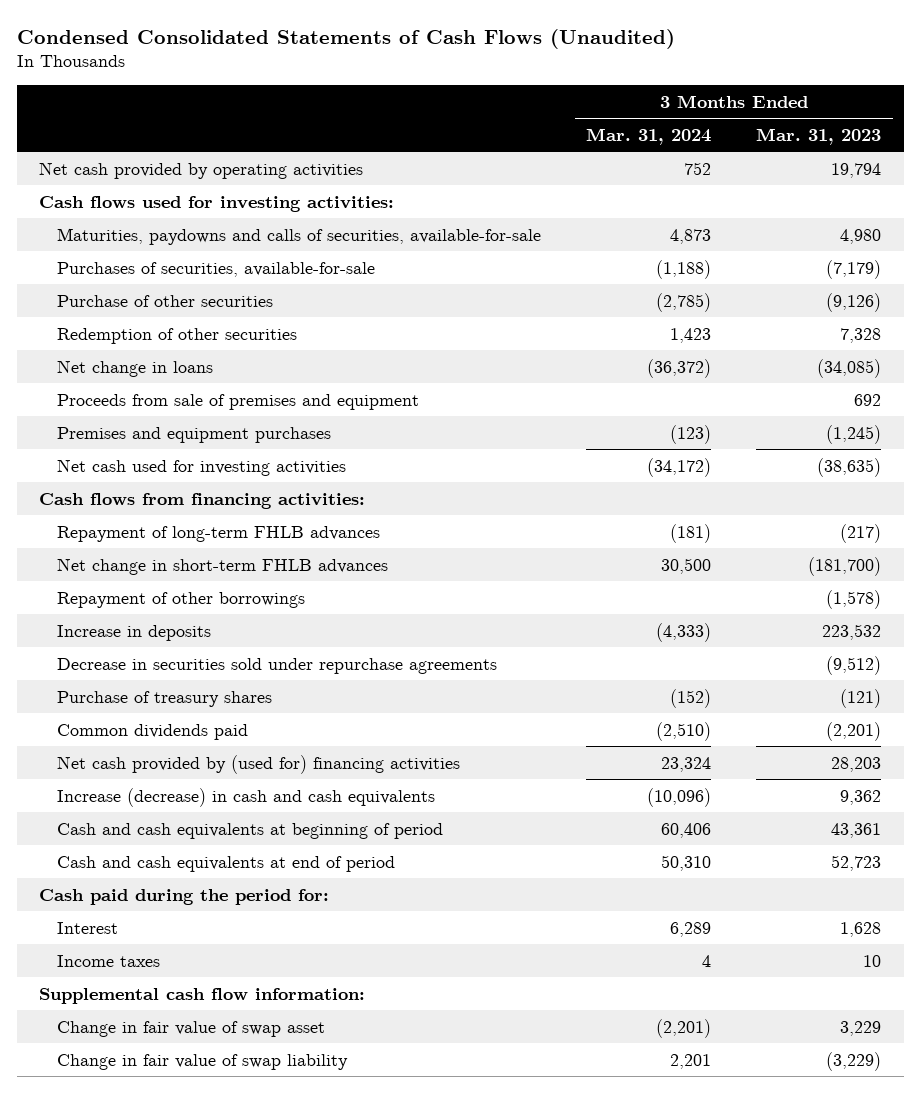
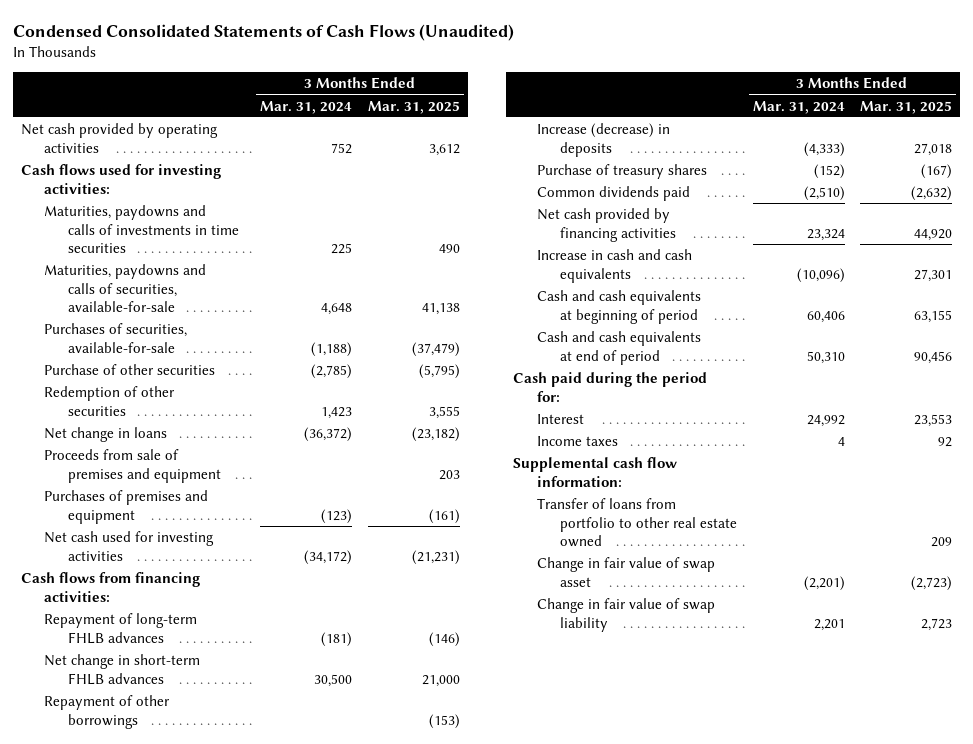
[756,127,882,145] Mar. 31, 2023 -> none
none -> [367,100,460,114] Mar. 31, 2025
none -> [44,205,239,254] Maturities, paydowns and calls of investments in time securities
[670,228,712,244] 4,873 -> [321,303,353,316] 4,648
[57,426,332,443] Premises and equipment purchases -> [44,490,209,524] Purchases of premises and equipment
[57,657,498,674] Decrease in securities sold under repurchase agreements -> none
[57,624,212,641] Increase in deposits -> [536,123,670,157] Increase (decrease) in deposits
[57,754,461,774] Net cash provided by (used for) financing activities -> [536,208,676,242] Net cash provided by financing activities
[57,787,436,807] Increase (decrease) in cash and cash equivalents -> [536,249,692,283] Increase in cash and cash equivalents
[670,921,712,937] 6,289 -> [806,415,845,428] 24,992
none -> [536,498,737,548] Transfer of loans from portfolio to other real estate owned

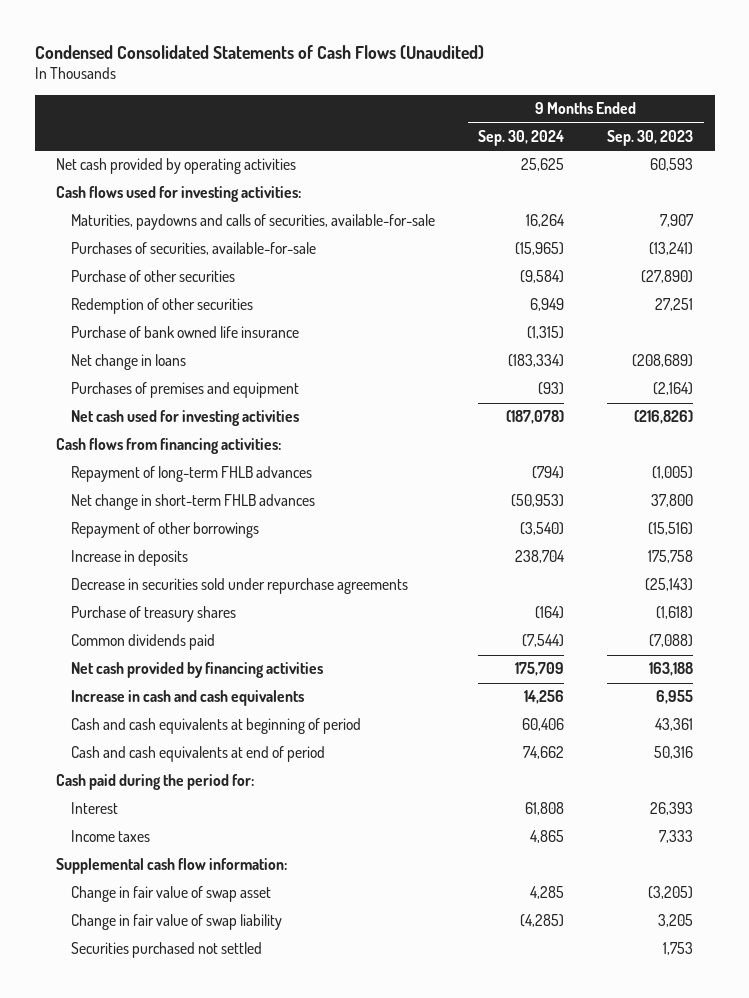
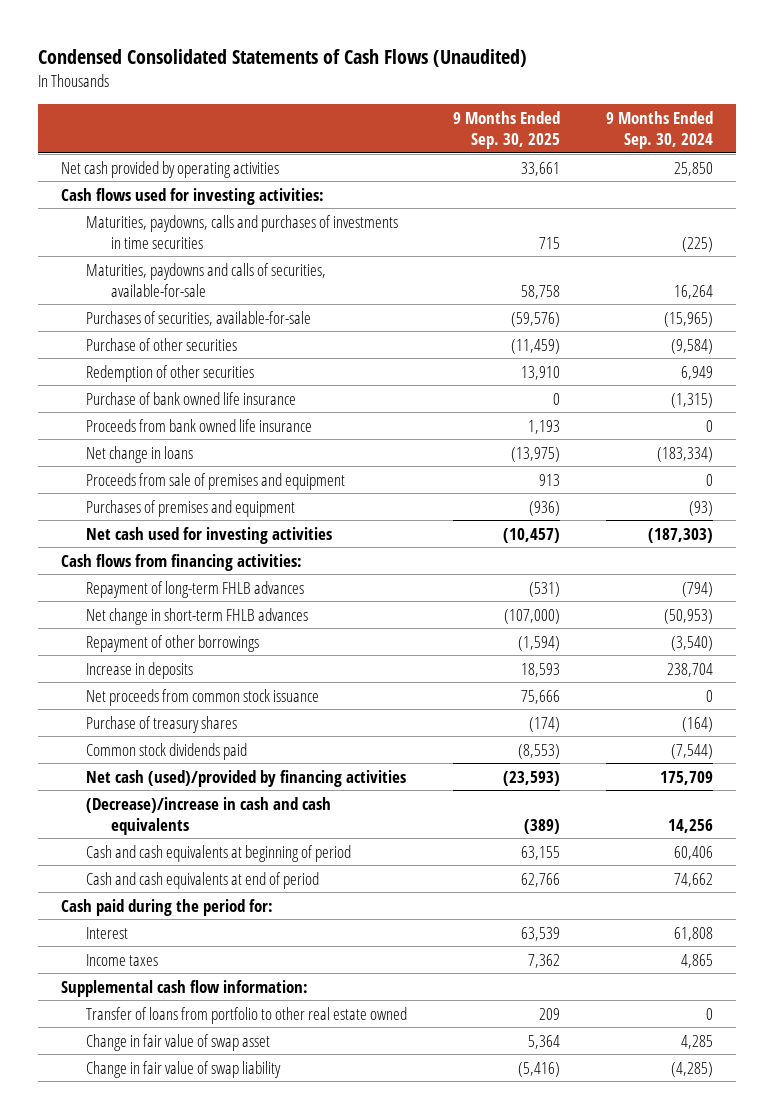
[607,129,694,146] Sep. 30, 2023 -> none
none -> [452,111,560,149] 9 Months Ended Sep. 30, 2025
[521,158,565,172] 25,625 -> [673,161,713,176] 25,850
none -> [86,214,399,249] Maturities, paydowns, calls and purchases of investments in time securities
none -> [86,418,313,432] Proceeds from bank owned life insurance
none -> [86,472,346,490] Proceeds from sale of premises and equipment
[506,410,565,425] (187,078) -> [647,527,713,543] (187,303)
[71,578,409,595] Decrease in securities sold under repurchase agreements -> none
none -> [86,688,320,706] Net proceeds from common stock issuance
[71,634,216,651] Common dividends paid -> [86,742,248,760] Common stock dividends paid
[71,662,324,679] Net cash provided by financing activities -> [86,769,407,787] Net cash (used)/provided by financing activities
[71,690,305,707] Increase in cash and cash equivalents -> [86,796,332,835] (Decrease)/increase in cash and cash equivalents
none -> [86,1006,408,1024] Transfer of loans from portfolio to other real estate owned
[71,942,263,959] Securities purchased not settled -> none

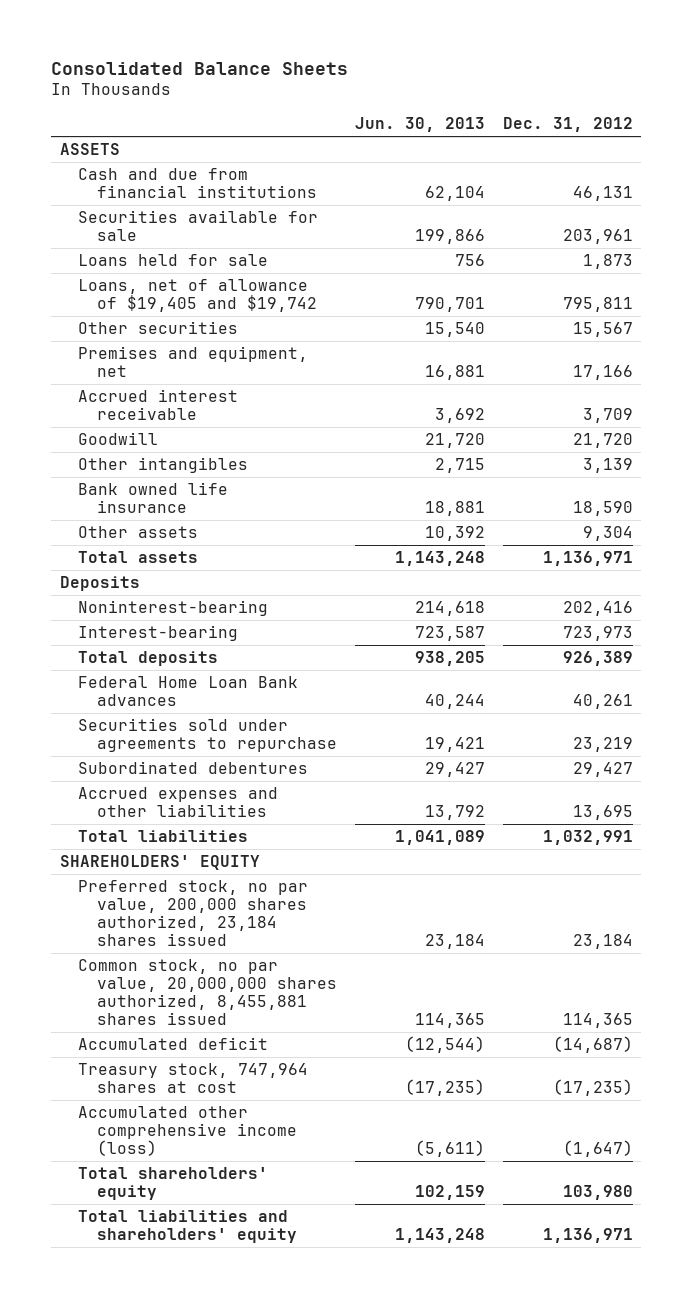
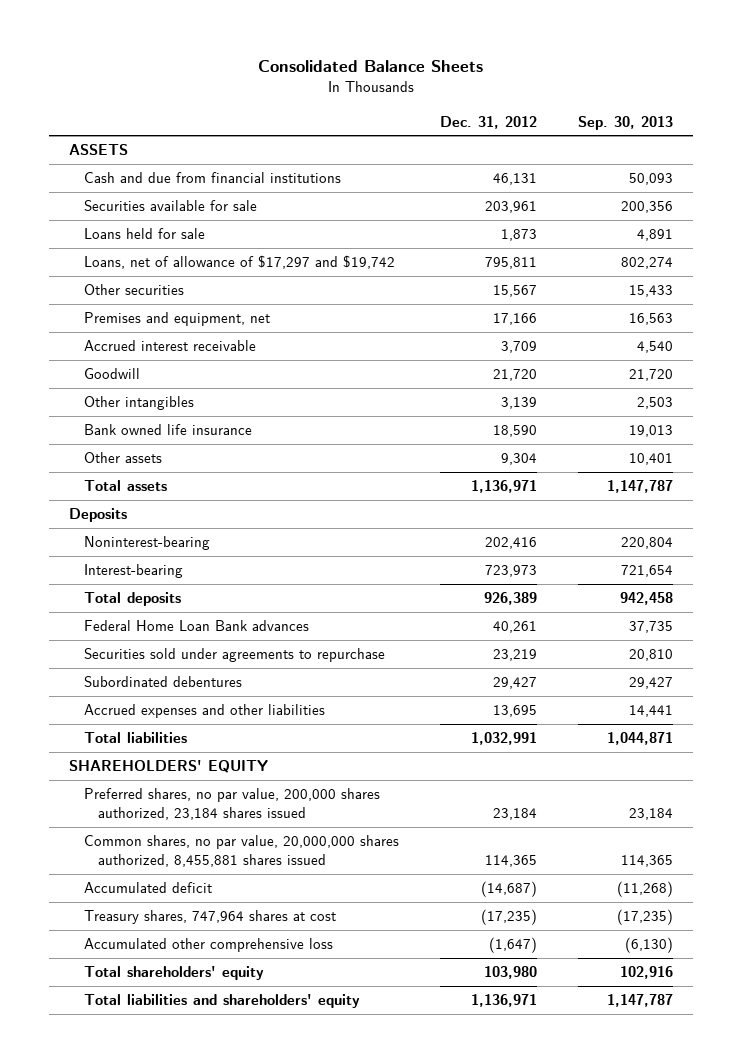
[354,117,485,133] Jun. 30, 2013 -> none
none -> [577,115,673,130] Sep. 30, 2013
[78,279,318,313] Loans, net of allowance of $19,405 and $19,742 -> [83,255,395,270] Loans, net of allowance of $17,297 and $19,742
[78,880,309,946] Preferred stock, no par value, 200,000 shares authorized, 23,184 shares issued -> [83,788,380,821] Preferred shares, no par value, 200,000 shares authorized, 23,184 shares issued
[78,959,338,1025] Common stock, no par value, 20,000,000 shares authorized, 8,455,881 shares issued -> [83,835,399,868] Common shares, no par value, 20,000,000 shares authorized, 8,455,881 shares issued
[78,1063,309,1094] Treasury stock, 747,964 shares at cost -> [83,910,336,925] Treasury shares, 747,964 shares at cost
[78,1106,298,1156] Accumulated other comprehensive income (loss) -> [83,938,333,953] Accumulated other comprehensive loss

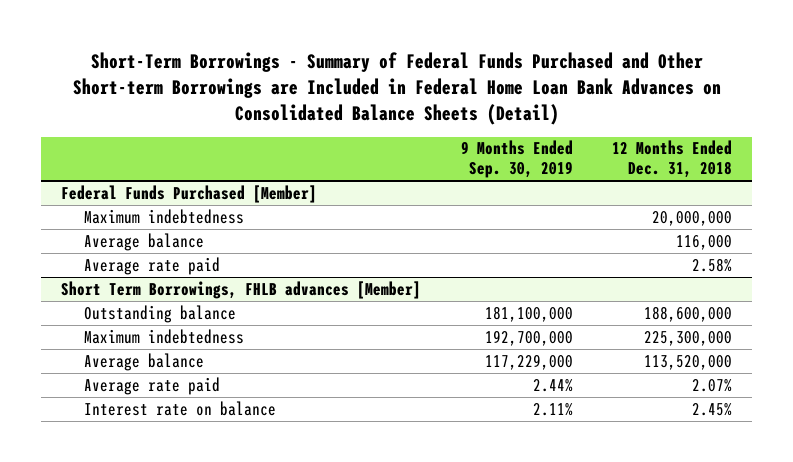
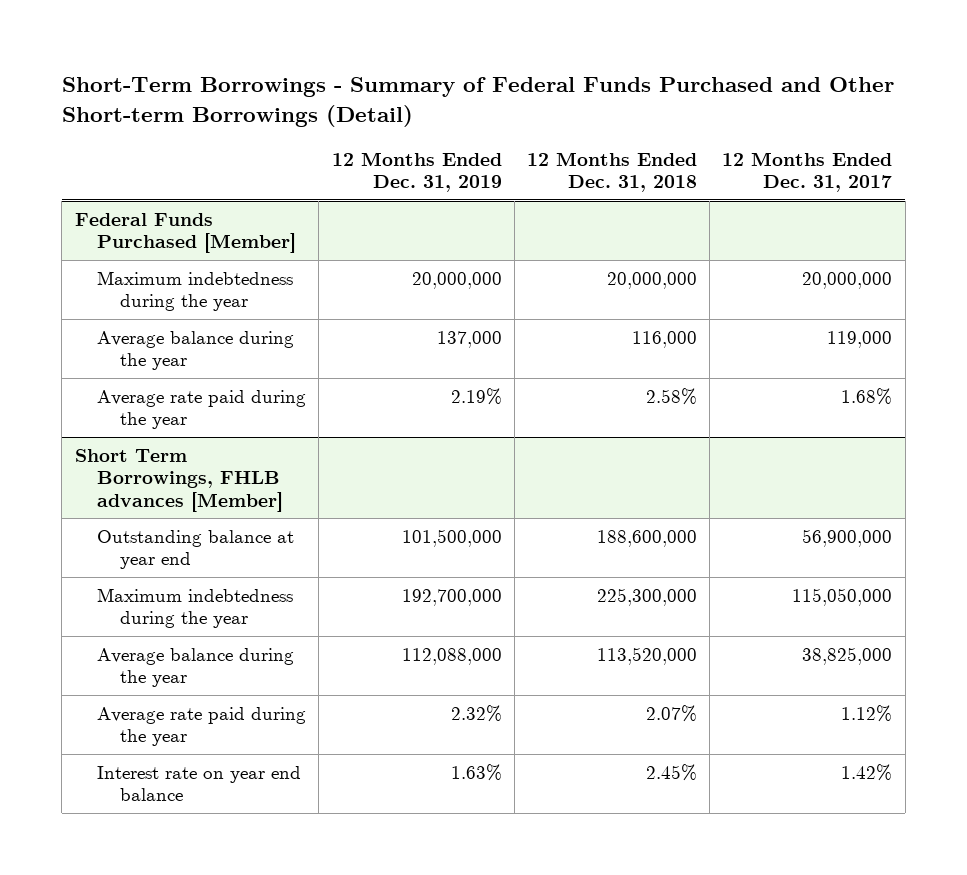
[72,51,721,125] Short-Term Borrowings - Summary of Federal Funds Purchased and Other Short-term Borrowings are Included in Federal Home Loan Bank Advances on Consolidated Balance Sheets (Detail) -> [61,76,894,127] Short-Term Borrowings - Summary of Federal Funds Purchased and Other Short-term Borrowings (Detail)
[460,140,573,179] 9 Months Ended Sep. 30, 2019 -> none
none -> [331,151,502,193] 12 Months Ended Dec. 31, 2019
none -> [722,151,893,193] 12 Months Ended Dec. 31, 2017
[83,208,244,224] Maximum indebtedness -> [97,270,294,312] Maximum indebtedness during the year
[83,232,204,251] Average balance -> [97,330,295,371] Average balance during the year
[83,256,220,275] Average rate paid -> [97,389,307,430] Average rate paid during the year
[83,304,236,323] Outstanding balance -> [97,529,295,570] Outstanding balance at year end
[83,328,244,344] Maximum indebtedness -> [97,587,294,629] Maximum indebtedness during the year
[83,352,204,371] Average balance -> [97,647,295,688] Average balance during the year
[83,376,220,395] Average rate paid -> [97,706,307,747] Average rate paid during the year
[83,400,276,416] Interest rate on balance -> [97,765,302,802] Interest rate on year end balance

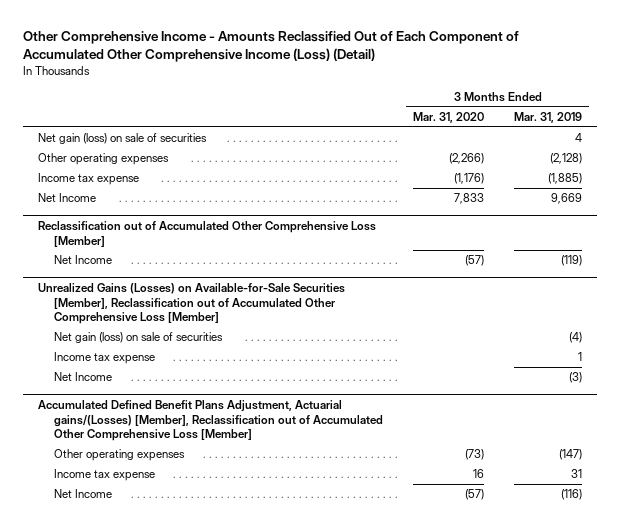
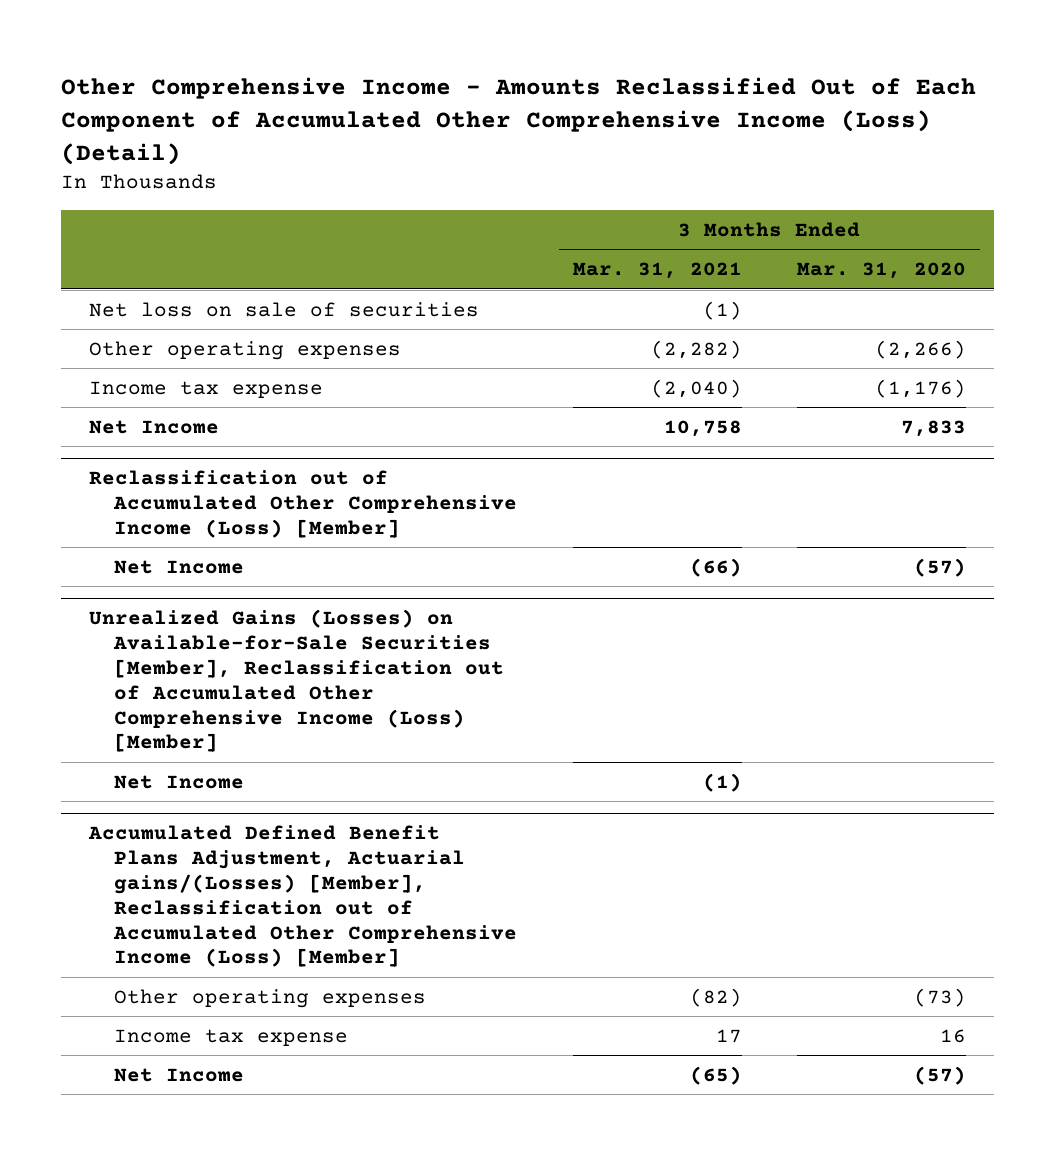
[513,111,582,123] Mar. 31, 2019 -> none
none -> [572,261,742,279] Mar. 31, 2021
[38,133,208,145] Net gain (loss) on sale of securities -> [88,301,479,317] Net loss on sale of securities
[38,220,377,247] Reclassification out of Accumulated Other Comprehensive Loss [Member] -> [88,470,518,538] Reclassification out of Accumulated Other Comprehensive Income (Loss) [Member]
[54,332,224,344] Net gain (loss) on sale of securities -> none
[54,352,156,365] Income tax expense -> none
[38,282,346,325] Unrealized Gains (Losses) on Available-for-Sale Securities [Member], Reclassification out of Accumulated Other Comprehensive Loss [Member] -> [88,609,505,753] Unrealized Gains (Losses) on Available-for-Sale Securities [Member], Reclassification out of Accumulated Other Comprehensive Income (Loss) [Member]
[38,399,384,442] Accumulated Defined Benefit Plans Adjustment, Actuarial gains/(Losses) [Member], Reclassification out of Accumulated Other Comprehensive Loss [Member] -> [87,825,518,968] Accumulated Defined Benefit Plans Adjustment, Actuarial gains/(Losses) [Member], Reclassification out of Accumulated Other Comprehensive Income (Loss) [Member]

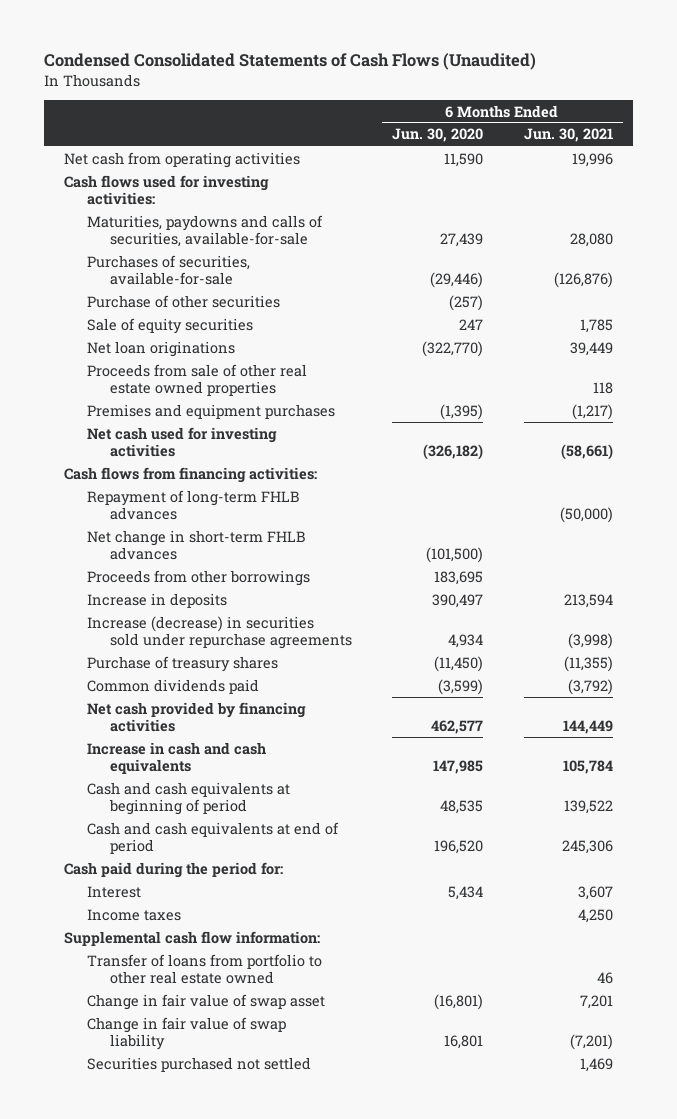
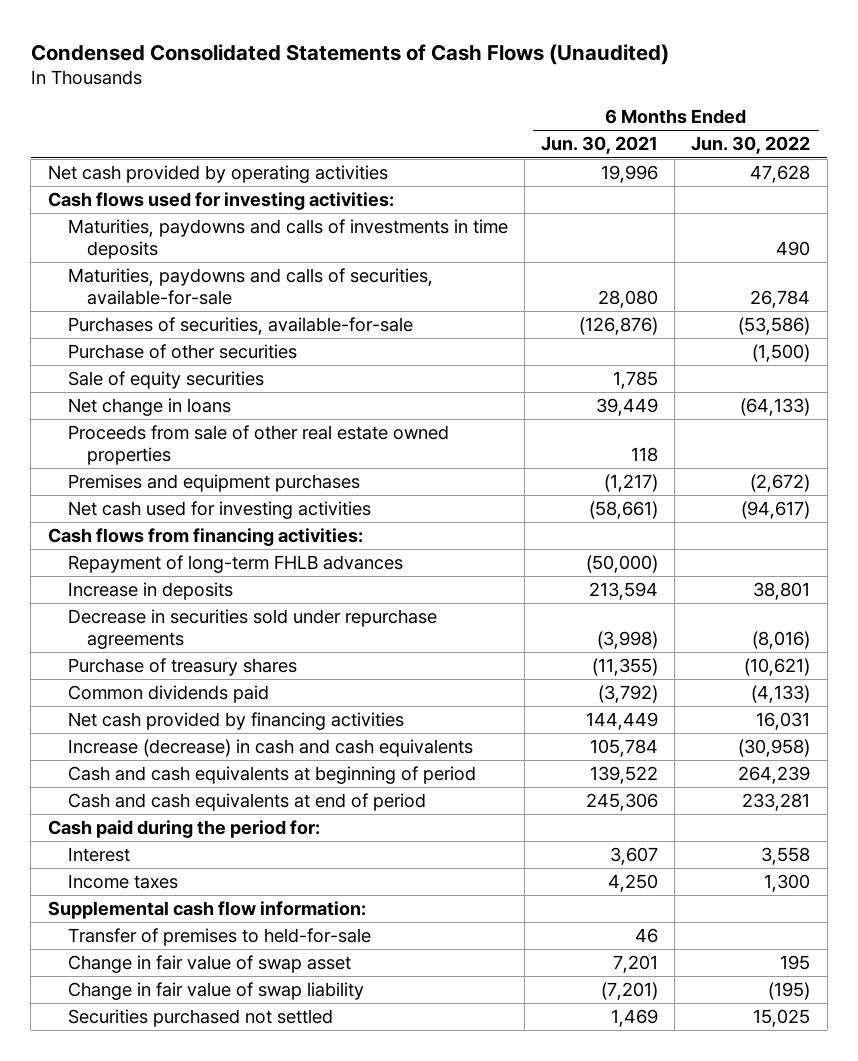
[392,128,484,143] Jun. 30, 2020 -> none
none -> [691,136,811,155] Jun. 30, 2022
[63,151,300,168] Net cash from operating activities -> [47,165,388,184] Net cash provided by operating activities
none -> [67,219,508,260] Maturities, paydowns and calls of investments in time deposits
[86,340,235,357] Net loan originations -> [67,398,231,417] Net change in loans
[86,529,305,560] Net change in short-term FHLB advances -> none
[86,569,310,586] Proceeds from other borrowings -> none
[86,615,352,649] Increase (decrease) in securities sold under repurchase agreements -> [67,609,437,650] Decrease in securities sold under repurchase agreements
[86,741,266,774] Increase in cash and cash equivalents -> [67,739,473,758] Increase (decrease) in cash and cash equivalents
[86,953,322,984] Transfer of loans from portfolio to other real estate owned -> none
none -> [67,928,371,947] Transfer of premises to held-for-sale

